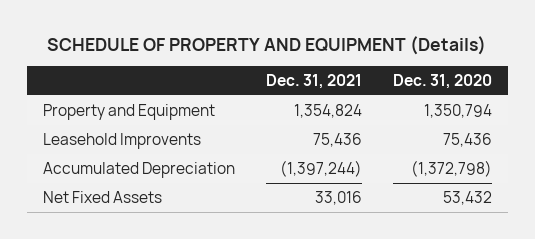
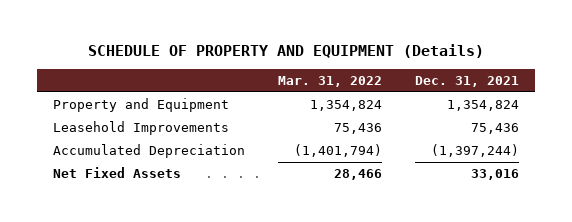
[392,74,492,90] Dec. 31, 2020 -> none
none -> [277,75,382,87] Mar. 31, 2022
[42,132,201,149] Leasehold Improvents -> [53,120,230,135] Leasehold Improvements

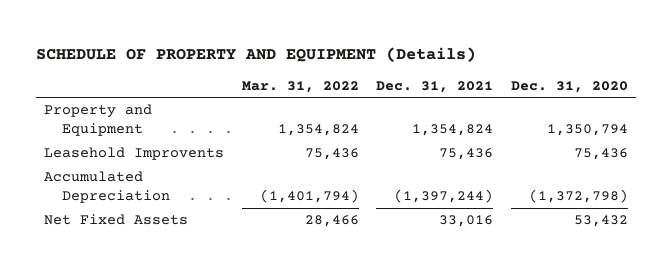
none -> [510,80,628,93] Dec. 31, 2020
[53,120,230,135] Leasehold Improvements -> [44,147,225,161] Leasehold Improvents

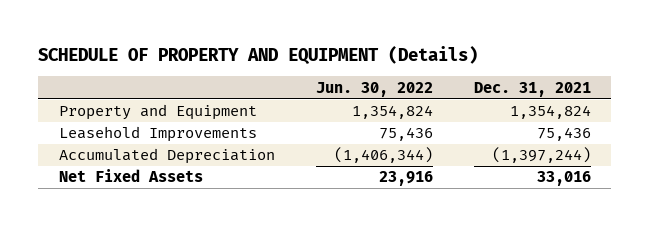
[241,80,359,93] Mar. 31, 2022 -> none
[510,80,628,93] Dec. 31, 2020 -> none
none -> [315,81,433,97] Jun. 30, 2022
[44,147,225,161] Leasehold Improvents -> [58,126,257,143] Leasehold Improvements

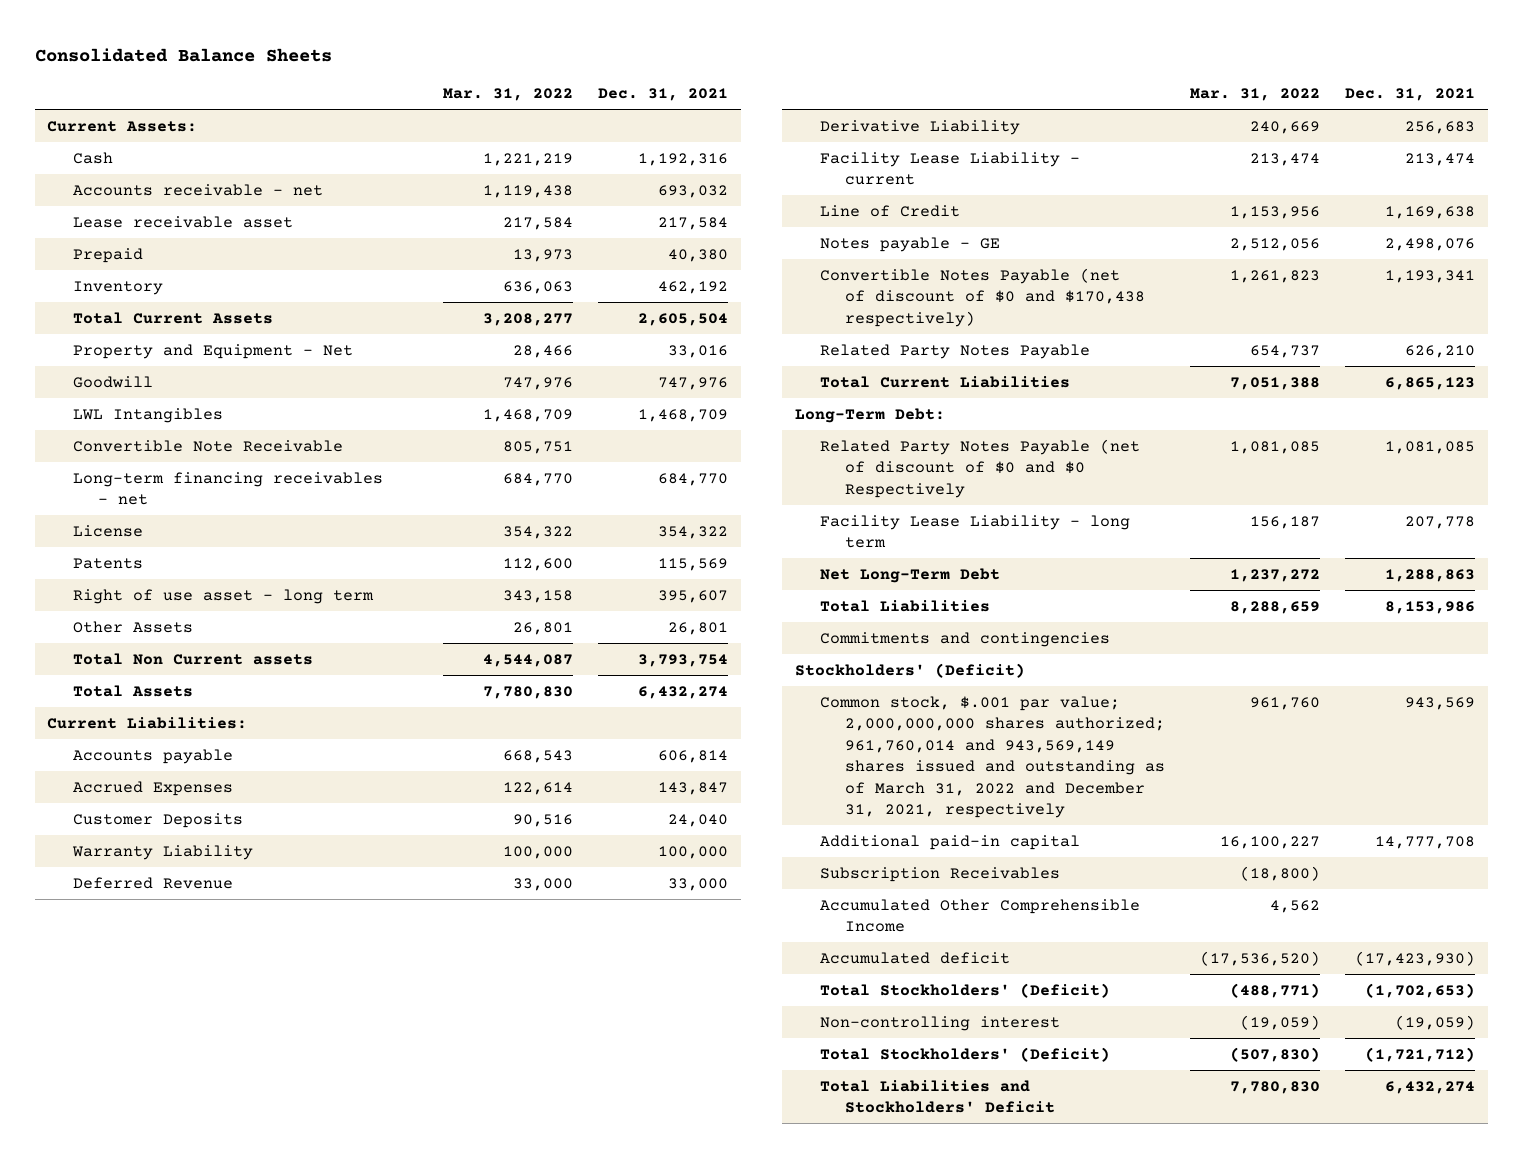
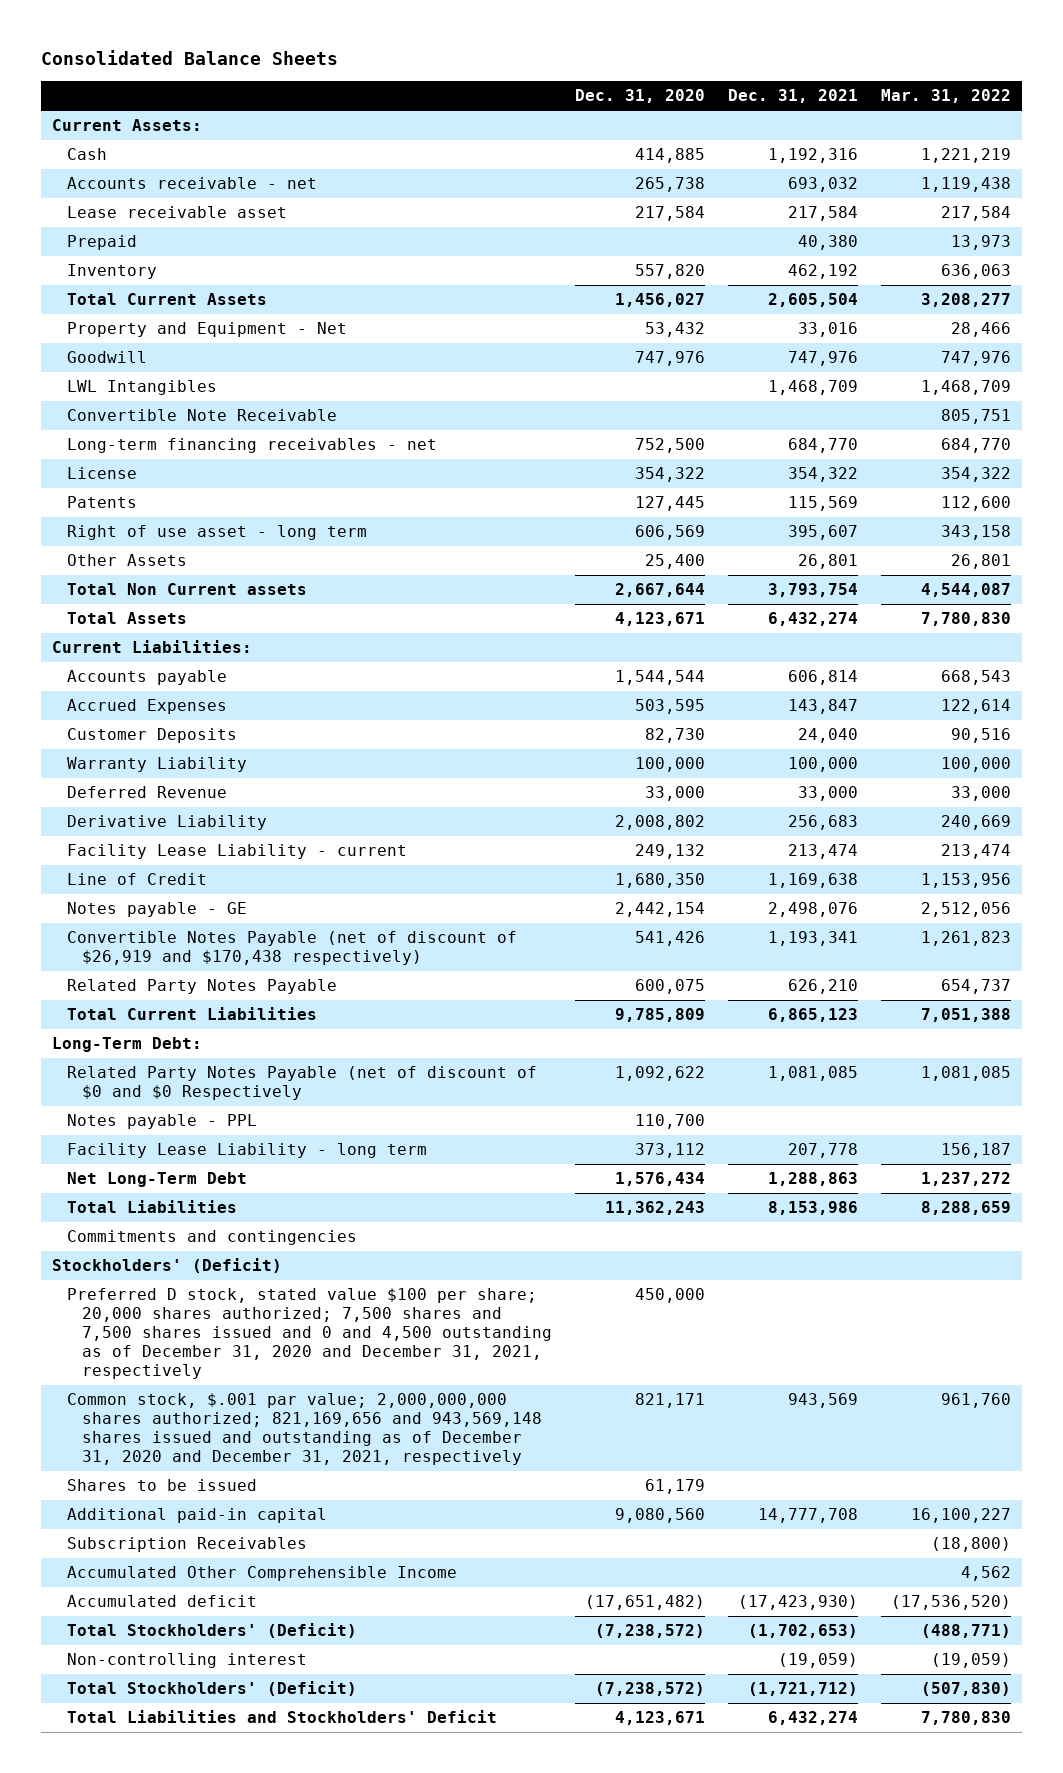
none -> [575,89,706,104] Dec. 31, 2020
[819,267,1145,327] Convertible Notes Payable (net of discount of $0 and $170,438 respectively) -> [67,931,518,966] Convertible Notes Payable (net of discount of $26,919 and $170,438 respectively)
none -> [67,1114,258,1130] Notes payable - PPL
none -> [67,1288,553,1380] Preferred D stock, stated value $100 per share; 20,000 shares authorized; 7,500 shares and 7,500 shares issued and 0 and 4,500 outstanding as of December 31, 2020 and December 31, 2021, respectively
[819,695,1165,819] Common stock, $.001 par value; 2,000,000,000 shares authorized; 961,760,014 and 943,569,149 shares issued and outstanding as of March 31, 2022 and December 31, 2021, respectively -> [67,1393,543,1466] Common stock, $.001 par value; 2,000,000,000 shares authorized; 821,169,656 and 943,569,148 shares issued and outstanding as of December 31, 2020 and December 31, 2021, respectively
none -> [67,1479,258,1492] Shares to be issued

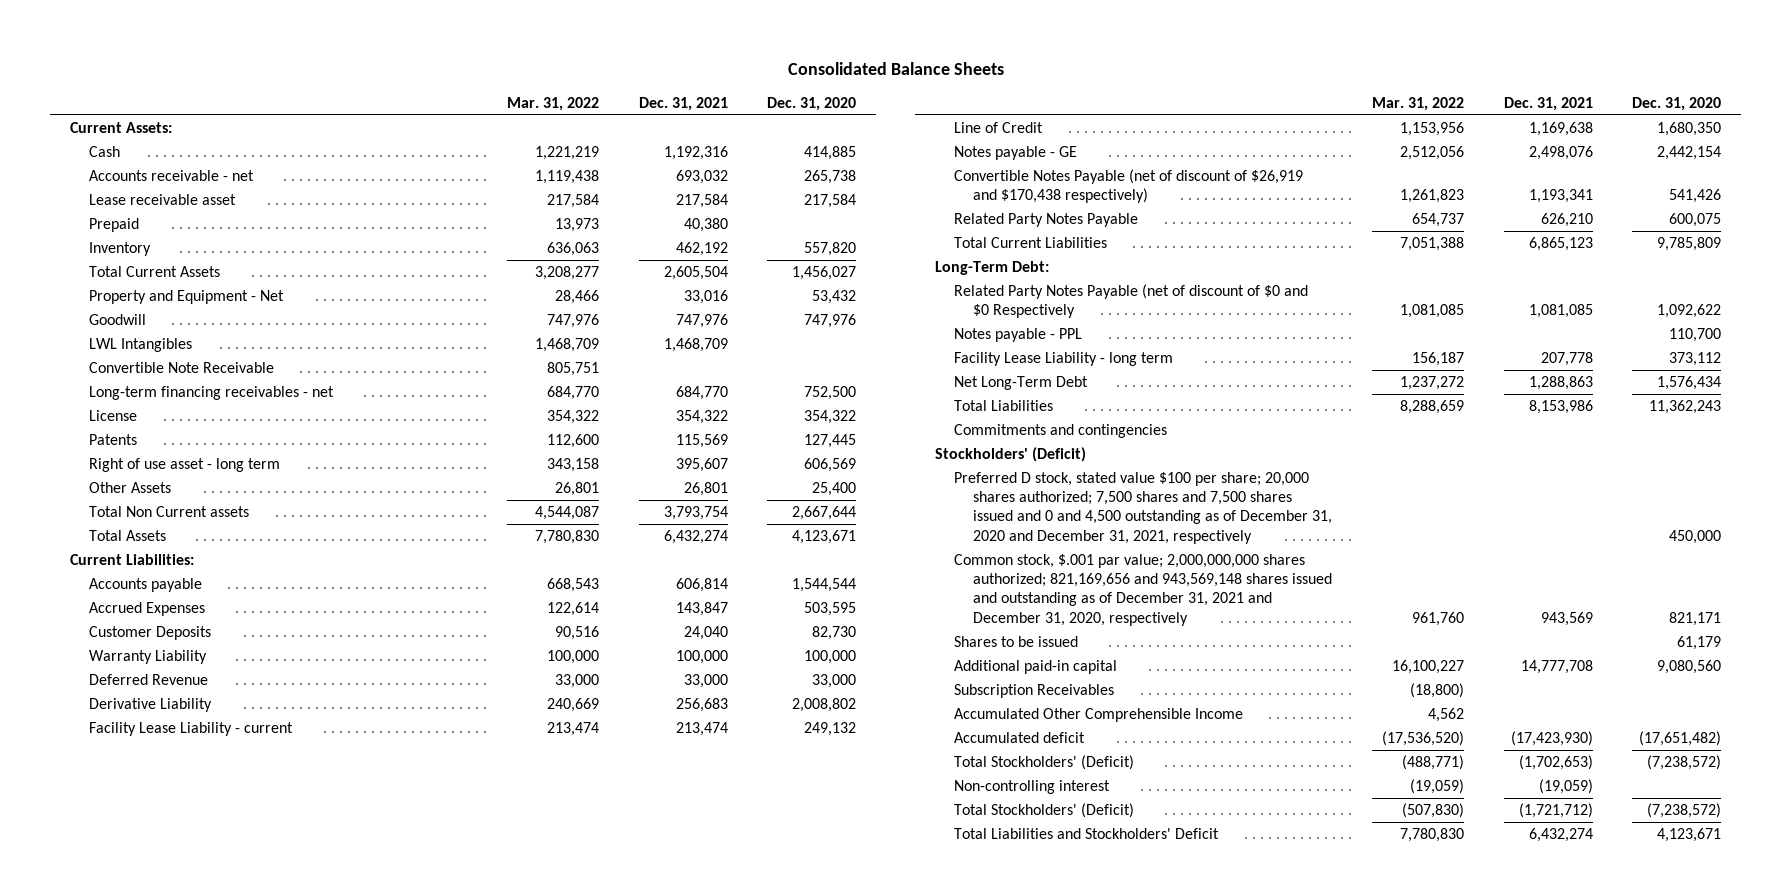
[67,1393,543,1466] Common stock, $.001 par value; 2,000,000,000 shares authorized; 821,169,656 and 943,569,148 shares issued and outstanding as of December 31, 2020 and December 31, 2021, respectively -> [954,554,1332,626] Common stock, $.001 par value; 2,000,000,000 shares authorized; 821,169,656 and 943,569,148 shares issued and outstanding as of December 31, 2021 and December 31, 2020, respectively

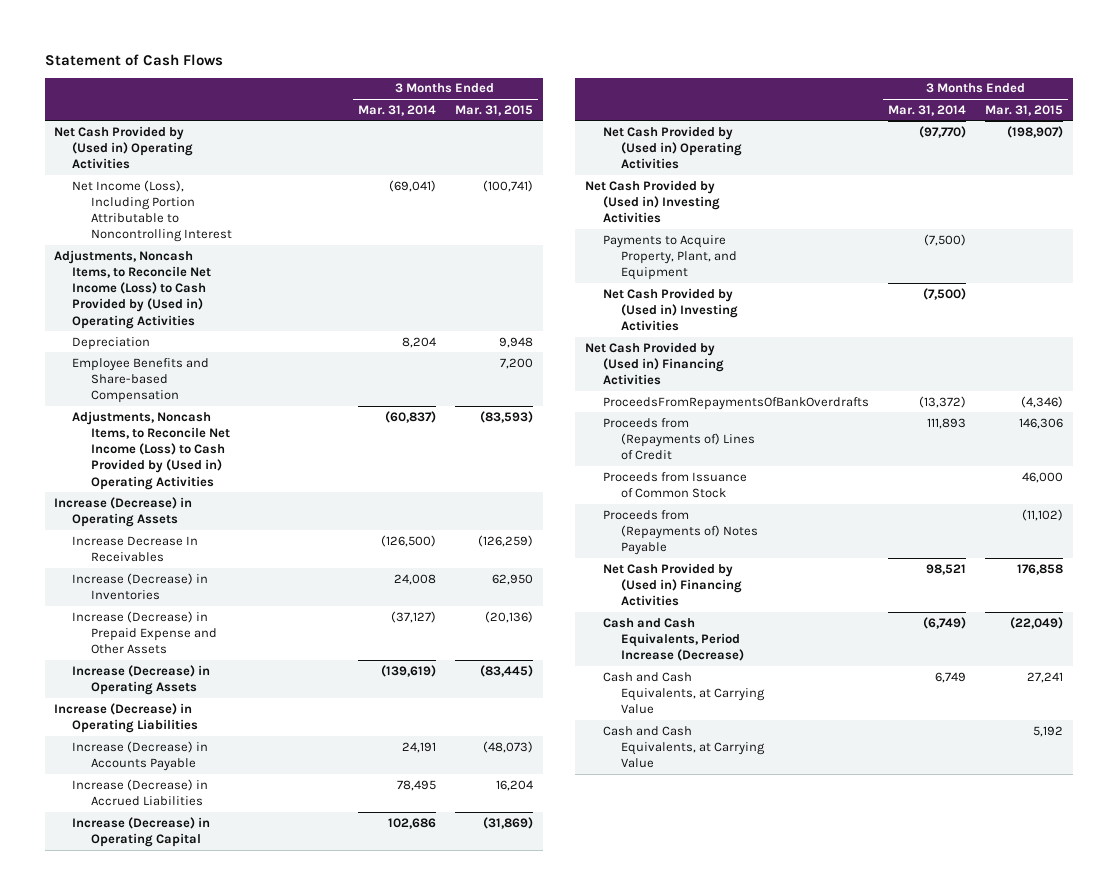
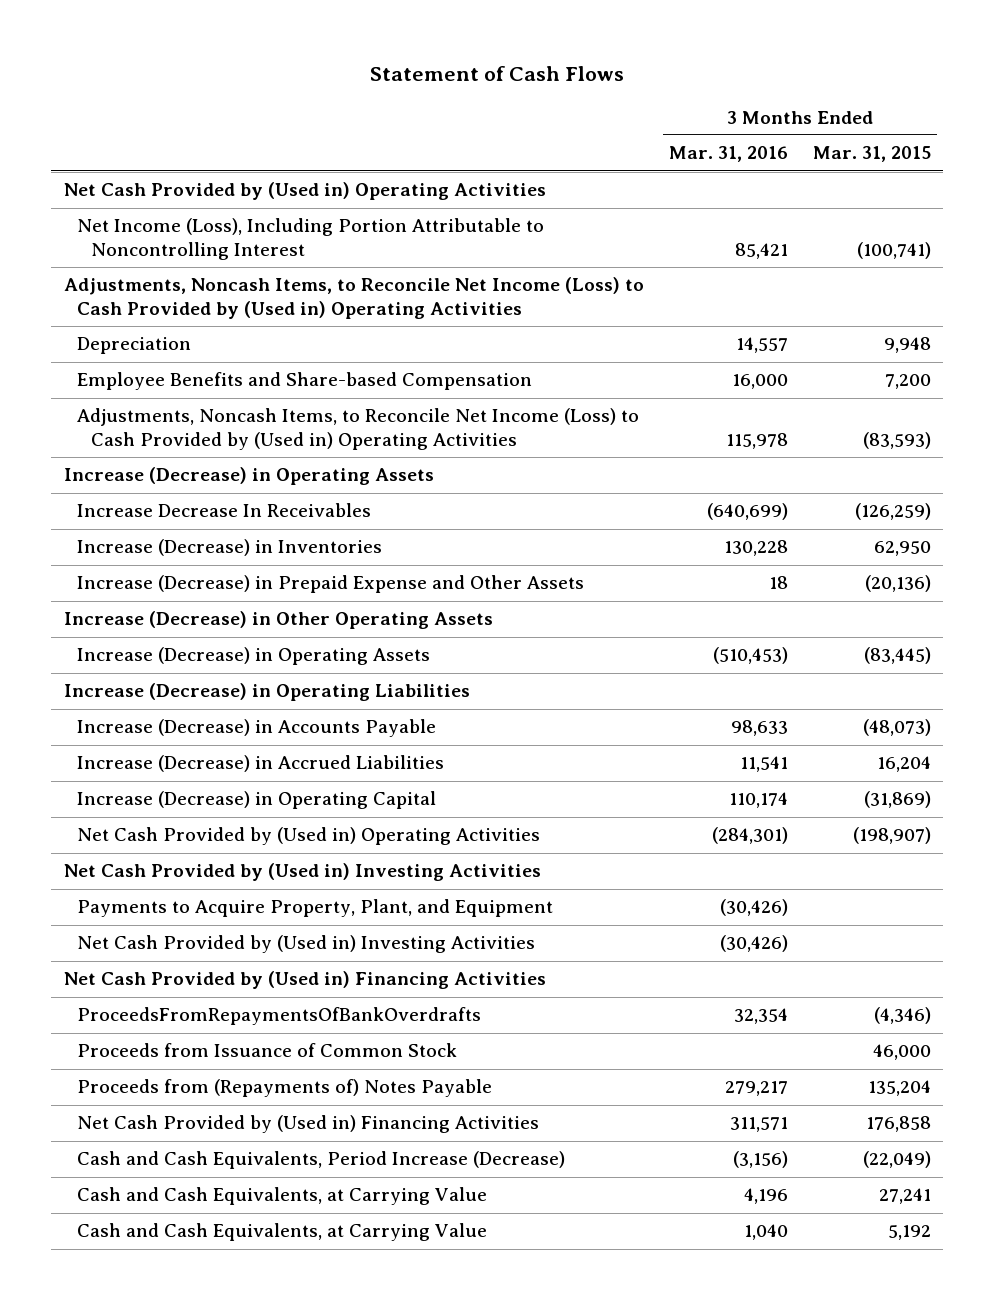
[357,104,436,116] Mar. 31, 2014 -> none
none -> [668,146,788,163] Mar. 31, 2016
none -> [63,611,493,630] Increase (Decrease) in Other Operating Assets
[602,417,756,461] Proceeds from (Repayments of) Lines of Credit -> none
[1022,508,1064,521] (11,102) -> [867,1080,931,1097] 135,204

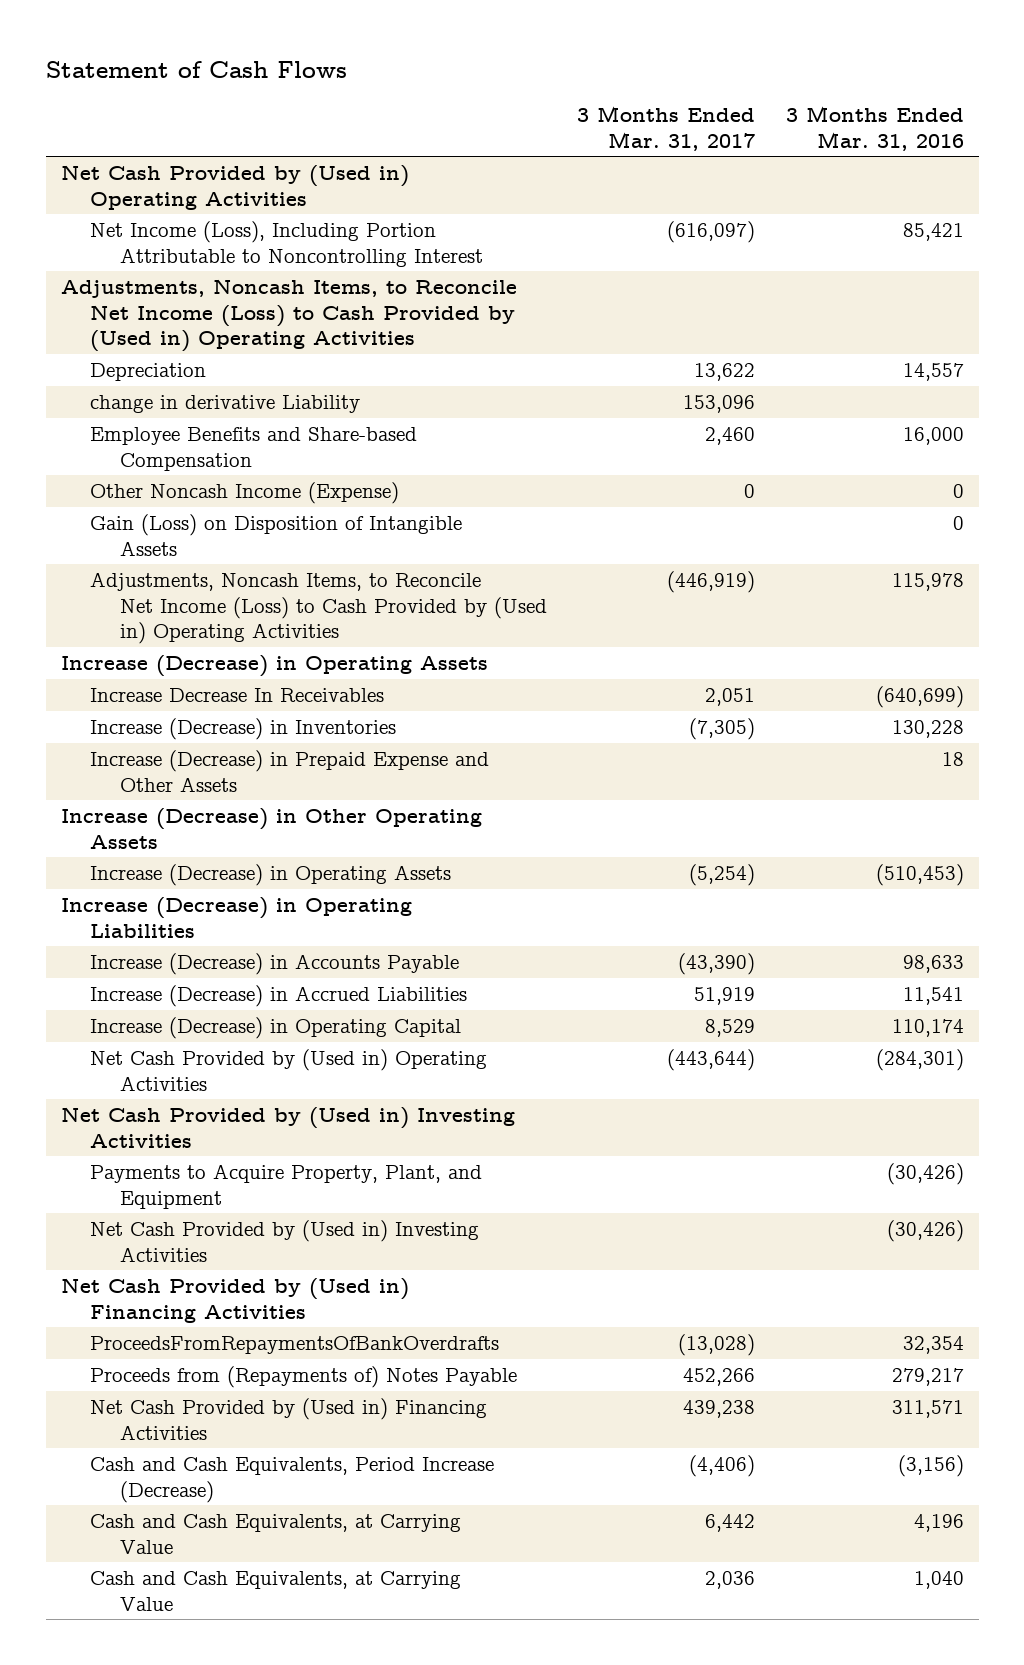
[812,146,931,163] Mar. 31, 2015 -> none
none -> [577,106,756,151] 3 Months Ended Mar. 31, 2017
none -> [90,395,361,414] change in derivative Liability
none -> [90,482,400,505] Other Noncash Income (Expense)
none -> [90,514,463,556] Gain (Loss) on Disposition of Intangible Assets
[77,1043,458,1058] Proceeds from Issuance of Common Stock -> none

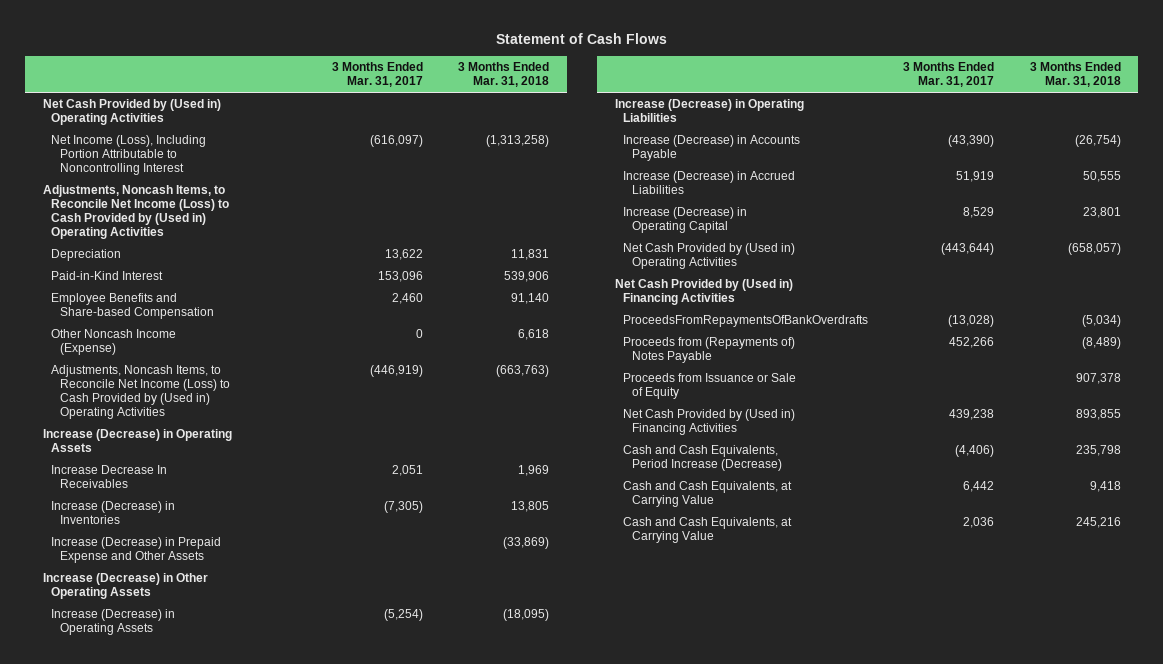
[785,106,964,151] 3 Months Ended Mar. 31, 2016 -> none
none -> [457,62,549,88] 3 Months Ended Mar. 31, 2018
[90,395,361,414] change in derivative Liability -> [51,271,164,281] Paid-in-Kind Interest
[90,514,463,556] Gain (Loss) on Disposition of Intangible Assets -> none
[60,1107,515,1148] Net Cash Provided by (Used in) Investing Activities -> none
[90,1164,483,1209] Payments to Acquire Property, Plant, and Equipment -> none
[90,1220,480,1262] Net Cash Provided by (Used in) Investing Activities -> none
none -> [623,373,797,400] Proceeds from Issuance or Sale of Equity

